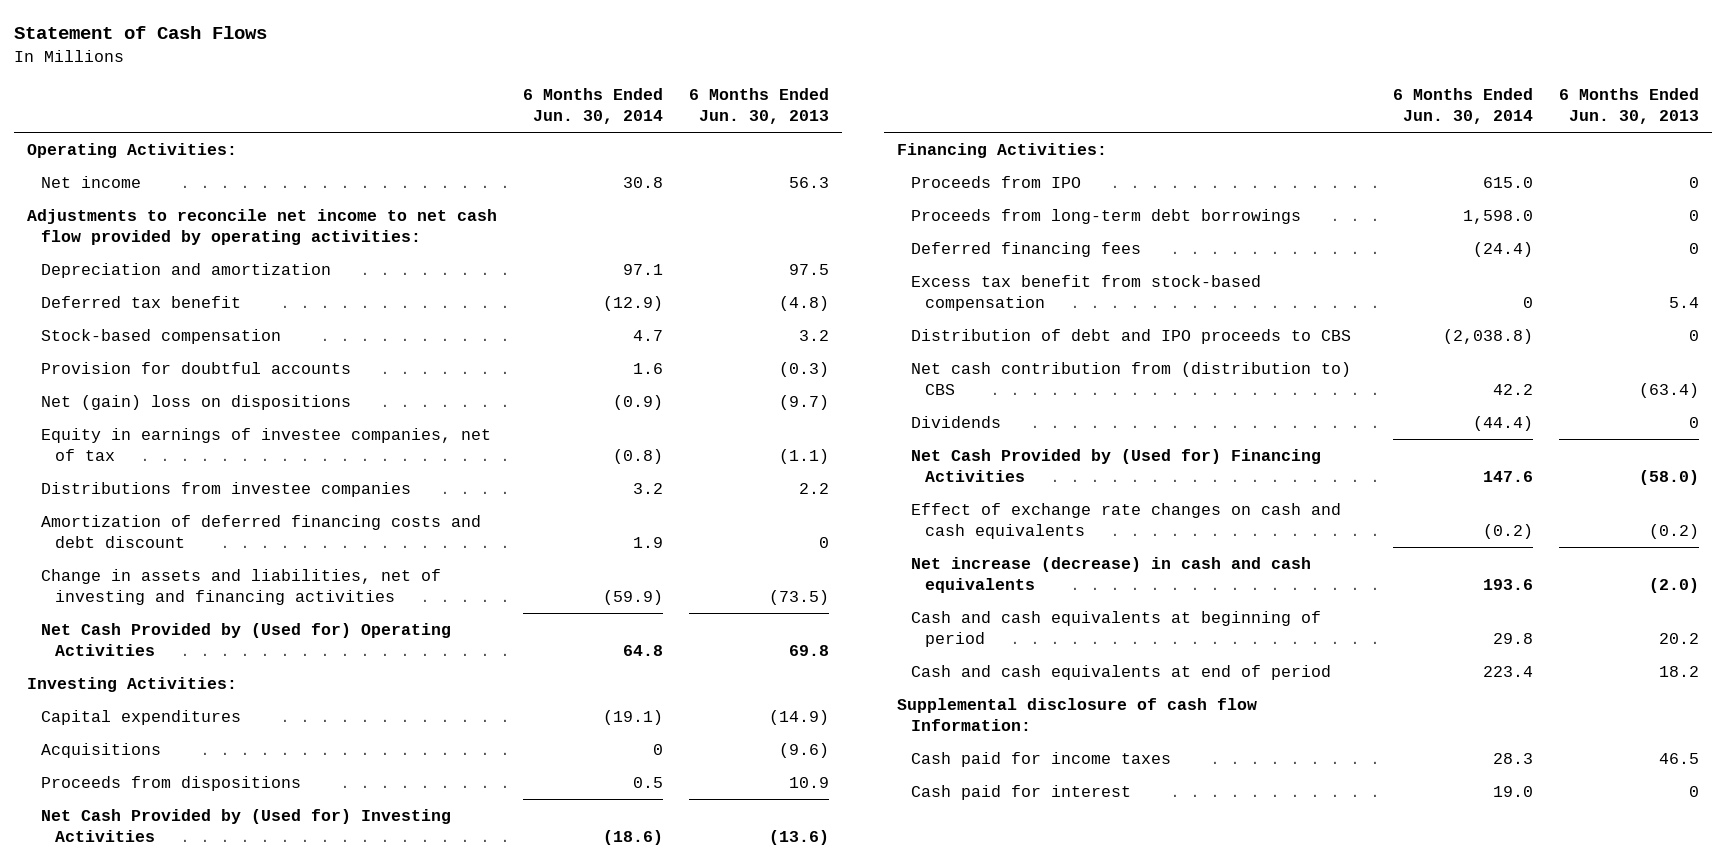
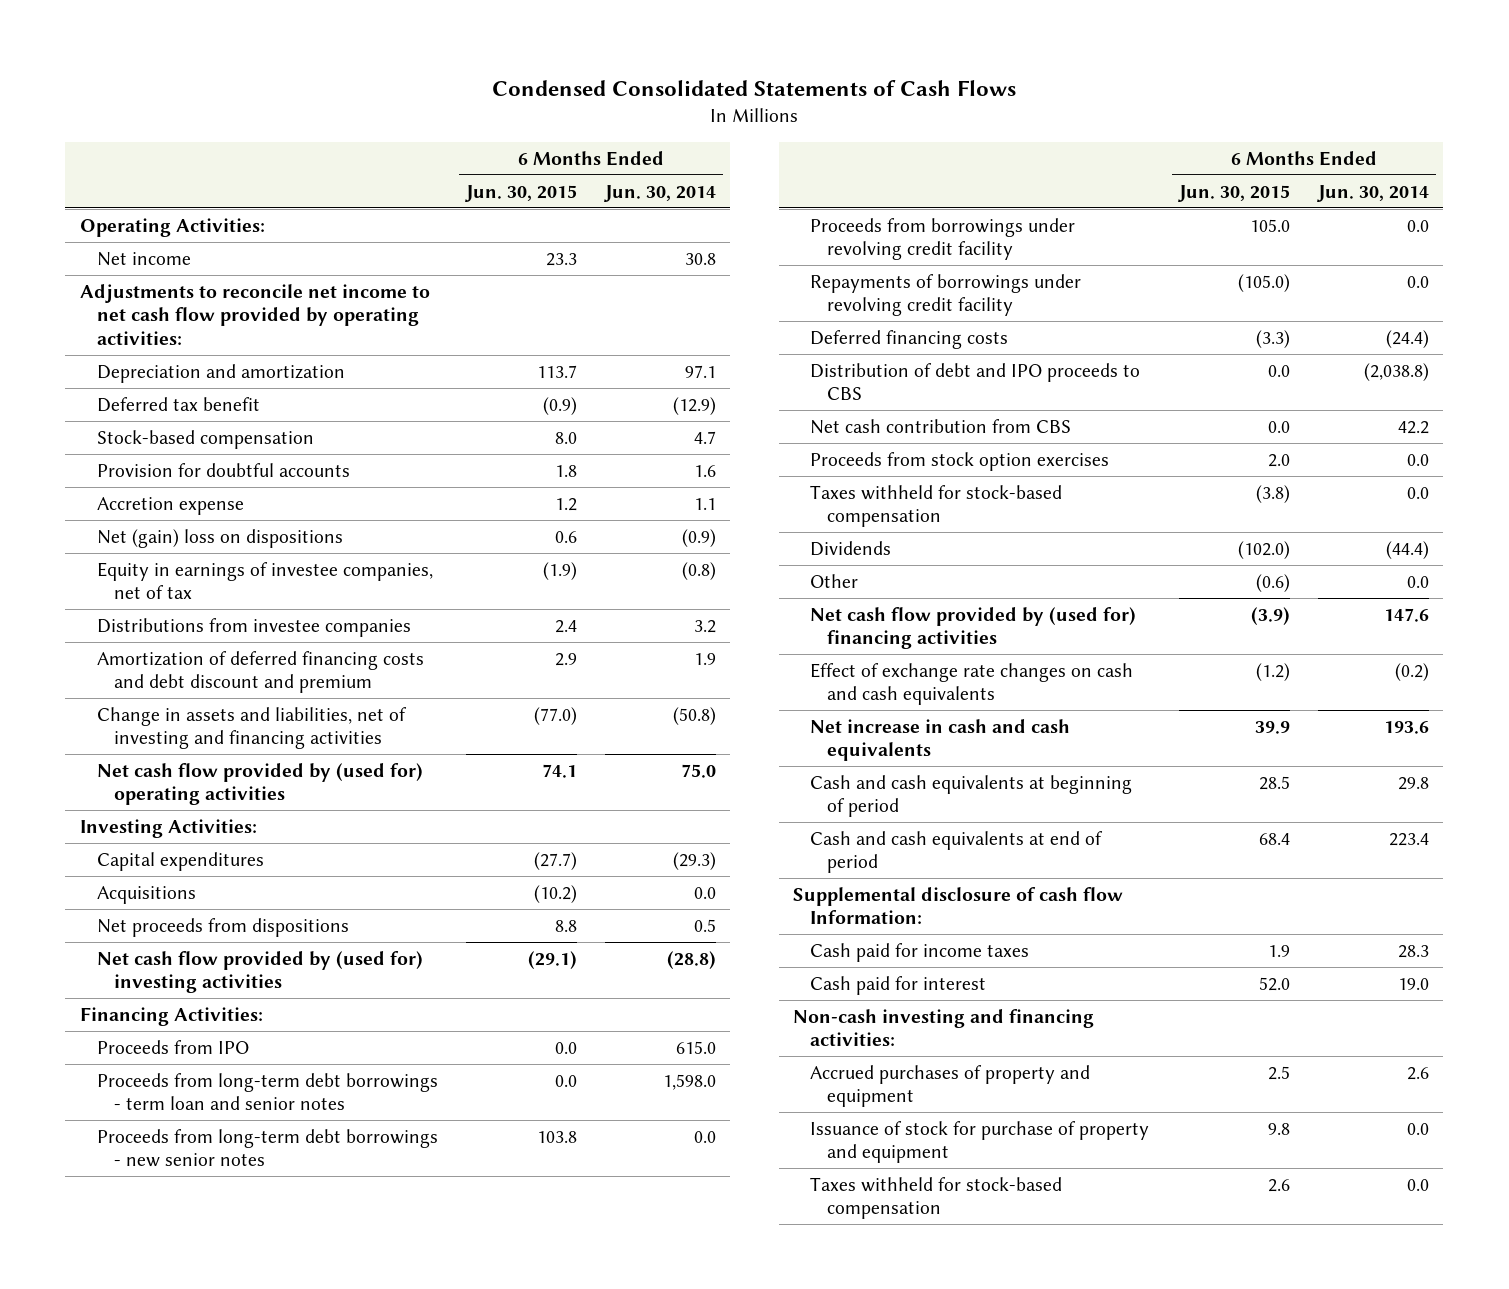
[13,26,267,40] Statement of Cash Flows -> [492,79,1017,96] Condensed Consolidated Statements of Cash Flows
[689,88,830,125] 6 Months Ended Jun. 30, 2013 -> none
none -> [464,184,577,202] Jun. 30, 2015
none -> [96,496,244,515] Accretion expense
[40,515,481,548] Amortization of deferred financing costs and debt discount -> [96,650,424,694] Amortization of deferred financing costs and debt discount and premium
[602,589,663,605] (59.9) -> [672,706,716,725] (50.8)
[40,623,451,656] Net Cash Provided by (Used for) Operating Activities -> [96,762,423,806] Net cash flow provided by (used for) operating activities
[622,644,663,656] 64.8 -> [680,763,716,778] 75.0
[602,710,663,726] (19.1) -> [672,851,716,870] (29.3)
[652,744,663,756] 0 -> [693,886,716,899] 0.0
[40,776,301,792] Proceeds from dispositions -> [96,917,349,937] Net proceeds from dispositions
[40,809,451,842] Net Cash Provided by (Used for) Investing Activities -> [96,950,423,994] Net cash flow provided by (used for) investing activities
[602,829,663,845] (18.6) -> [666,950,716,969] (28.8)
[910,275,1261,311] Excess tax benefit from stock-based compensation -> none
[910,209,1301,225] Proceeds from long-term debt borrowings -> [96,1072,438,1111] Proceeds from long-term debt borrowings - term loan and senior notes
none -> [96,1128,438,1168] Proceeds from long-term debt borrowings - new senior notes
none -> [810,217,1076,261] Proceeds from borrowings under revolving credit facility
none -> [810,273,1082,317] Repayments of borrowings under revolving credit facility
[910,242,1141,258] Deferred financing fees -> [810,329,1009,349] Deferred financing costs
[910,362,1351,395] Net cash contribution from (distribution to) CBS -> [810,418,1072,434] Net cash contribution from CBS
none -> [810,451,1110,471] Proceeds from stock option exercises
none -> [810,484,1063,528] Taxes withheld for stock-based compensation
none -> [810,573,859,588] Other
[910,449,1321,482] Net Cash Provided by (Used for) Financing Activities -> [810,606,1137,650] Net cash flow provided by (used for) financing activities
[910,557,1311,593] Net increase (decrease) in cash and cash equivalents -> [810,718,1071,762] Net increase in cash and cash equivalents
none -> [792,1008,1094,1047] Non-cash investing and financing activities:
none -> [810,1064,1091,1108] Accrued purchases of property and equipment
none -> [810,1120,1150,1164] Issuance of stock for purchase of property and equipment
none -> [810,1176,1063,1220] Taxes withheld for stock-based compensation

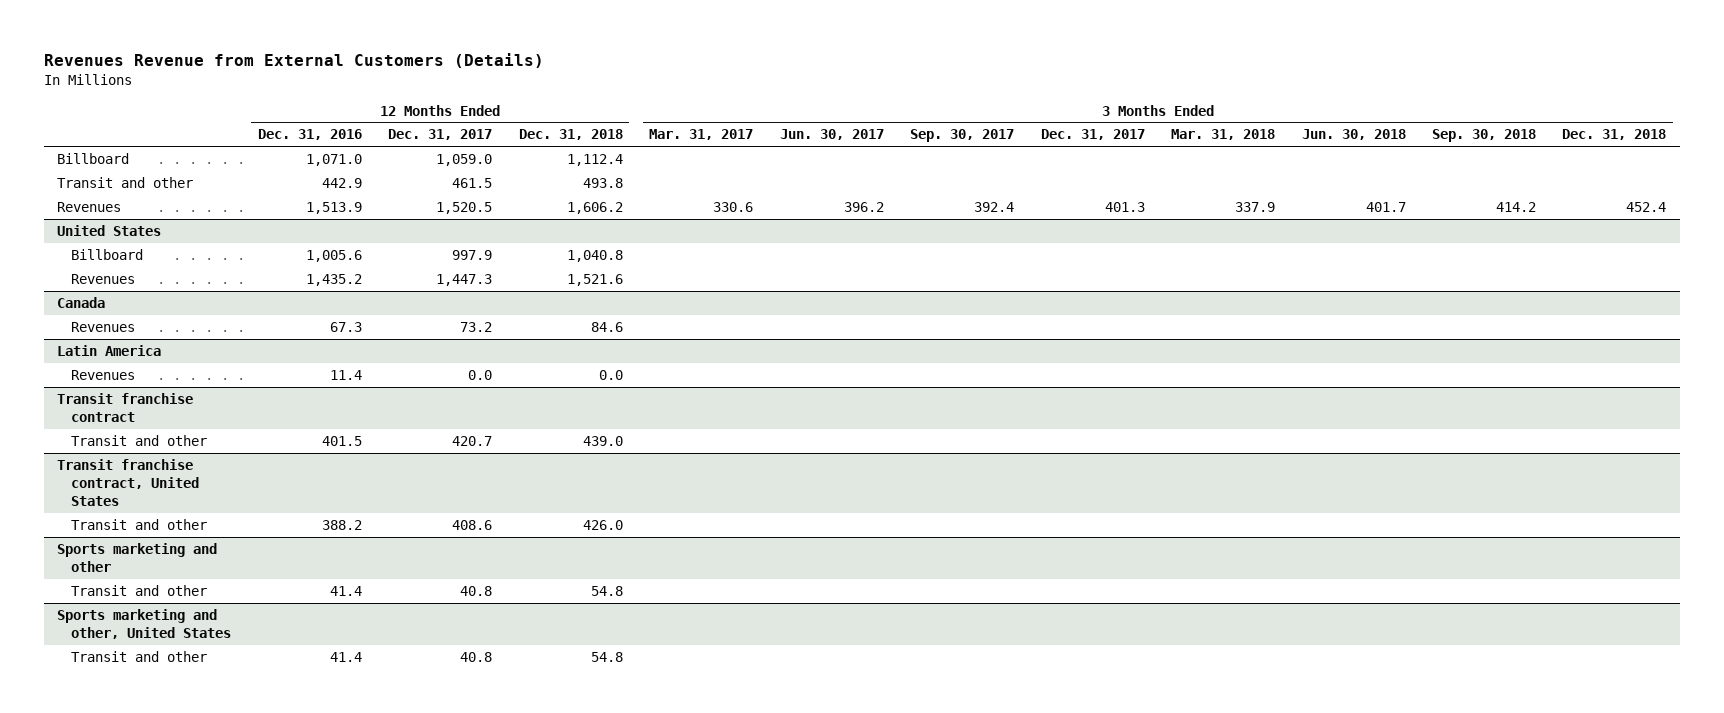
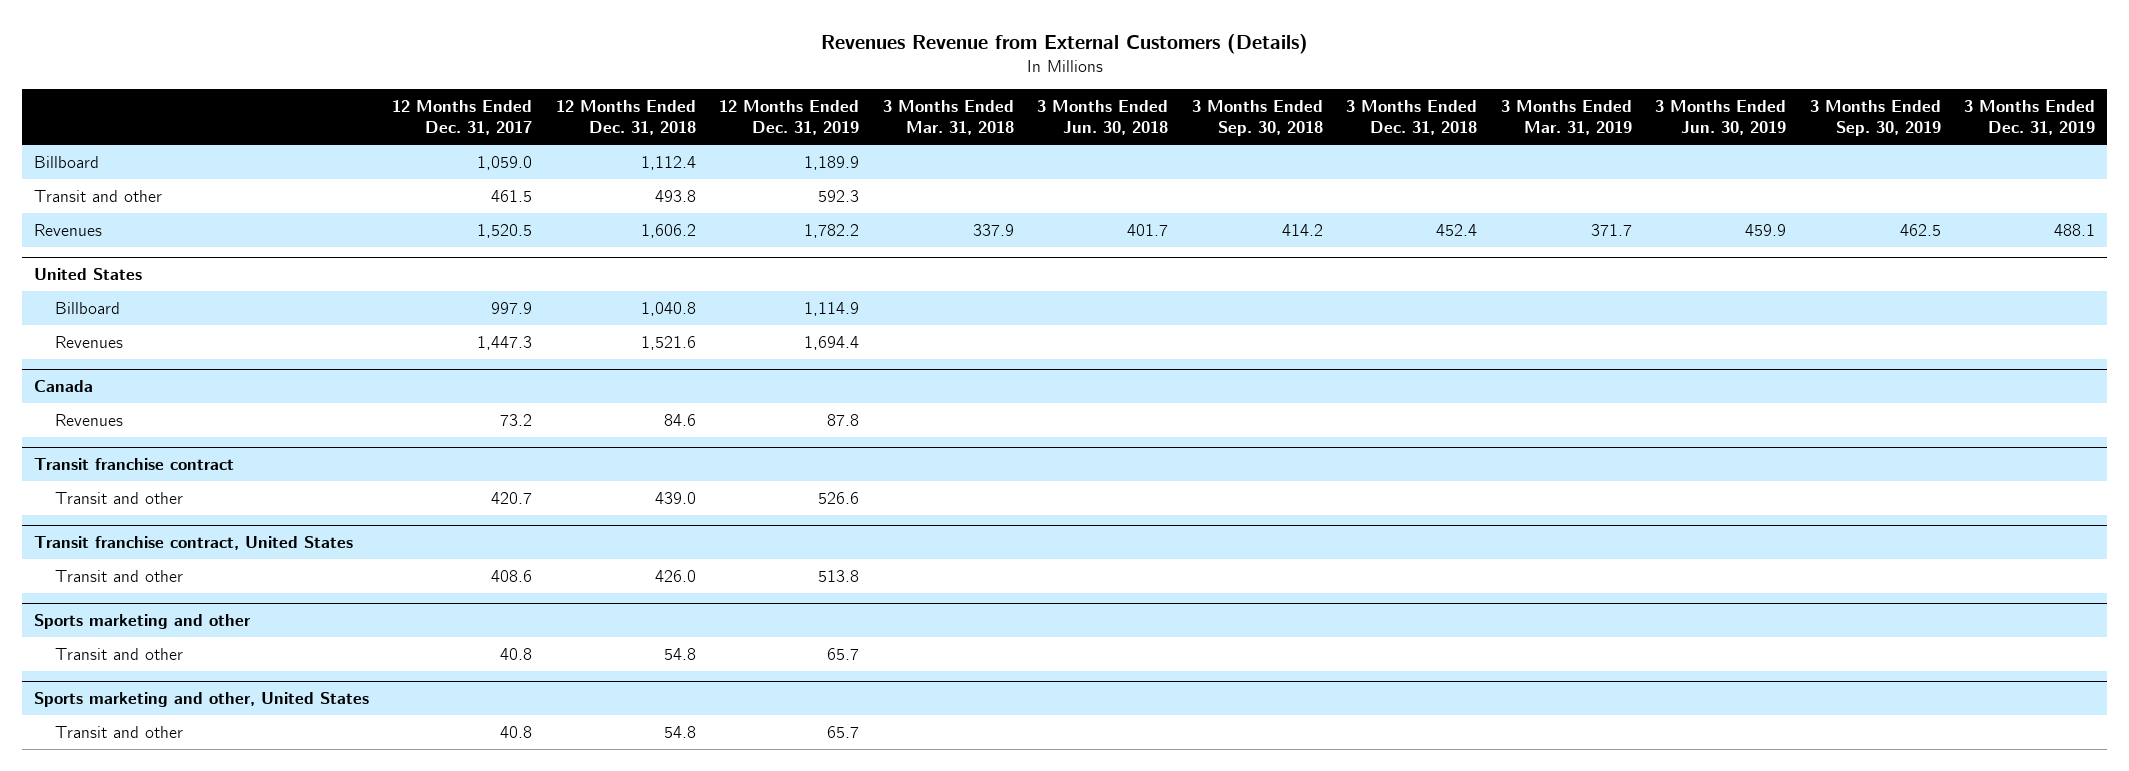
[257,129,362,141] Dec. 31, 2016 -> none
[649,129,754,141] Mar. 31, 2017 -> none
[779,129,884,141] Jun. 30, 2017 -> none
[910,129,1015,143] Sep. 30, 2017 -> none
[1040,129,1145,141] Dec. 31, 2017 -> none
none -> [719,100,860,136] 12 Months Ended Dec. 31, 2019
none -> [1500,100,1632,136] 3 Months Ended Mar. 31, 2019
none -> [1655,100,1787,136] 3 Months Ended Jun. 30, 2019
none -> [1809,100,1941,137] 3 Months Ended Sep. 30, 2019
none -> [1964,100,2096,136] 3 Months Ended Dec. 31, 2019
[57,344,162,356] Latin America -> none
[71,369,136,380] Revenues -> none

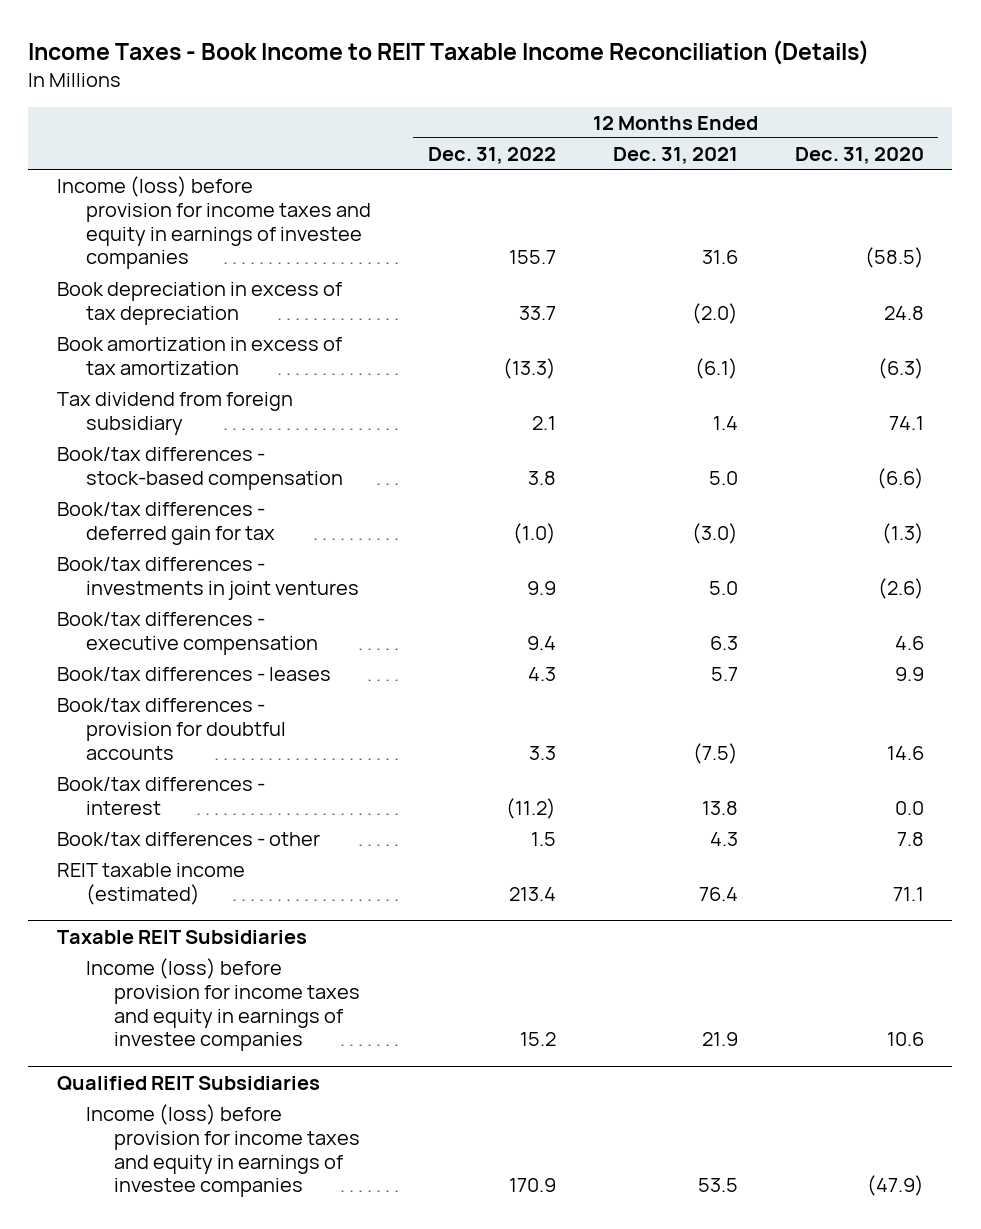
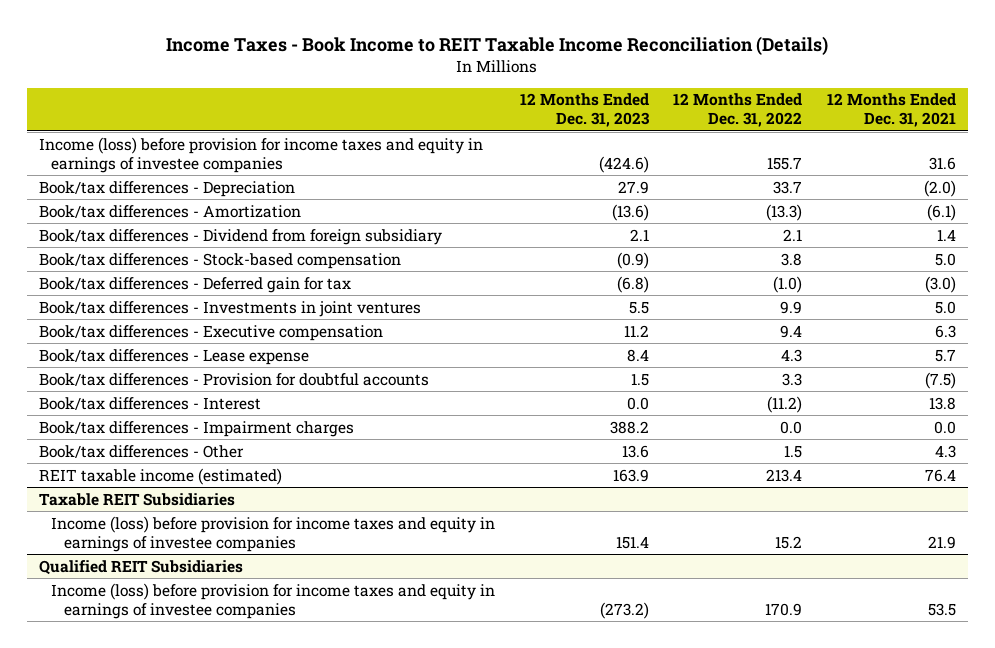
[794,146,924,164] Dec. 31, 2020 -> none
none -> [519,93,650,128] 12 Months Ended Dec. 31, 2023
[57,281,343,325] Book depreciation in excess of tax depreciation -> [38,180,295,197] Book/tax differences - Depreciation
[57,336,343,375] Book amortization in excess of tax amortization -> [38,204,301,218] Book/tax differences - Amortization
[57,391,294,435] Tax dividend from foreign subsidiary -> [38,228,442,245] Book/tax differences - Dividend from foreign subsidiary
[57,446,343,490] Book/tax differences - stock-based compensation -> [38,252,401,269] Book/tax differences - Stock-based compensation
[57,501,275,545] Book/tax differences - deferred gain for tax -> [38,276,351,293] Book/tax differences - Deferred gain for tax
[57,556,359,600] Book/tax differences - investments in joint ventures -> [38,300,421,317] Book/tax differences - Investments in joint ventures
[57,611,318,655] Book/tax differences - executive compensation -> [38,324,383,341] Book/tax differences - Executive compensation
[57,666,332,681] Book/tax differences - leases -> [38,348,309,365] Book/tax differences - Lease expense
[57,697,286,760] Book/tax differences - provision for doubtful accounts -> [38,372,429,386] Book/tax differences - Provision for doubtful accounts
[57,776,266,815] Book/tax differences - interest -> [38,396,261,410] Book/tax differences - Interest
none -> [38,420,354,437] Book/tax differences - Impairment charges
[57,831,321,846] Book/tax differences - other -> [38,444,244,458] Book/tax differences - Other

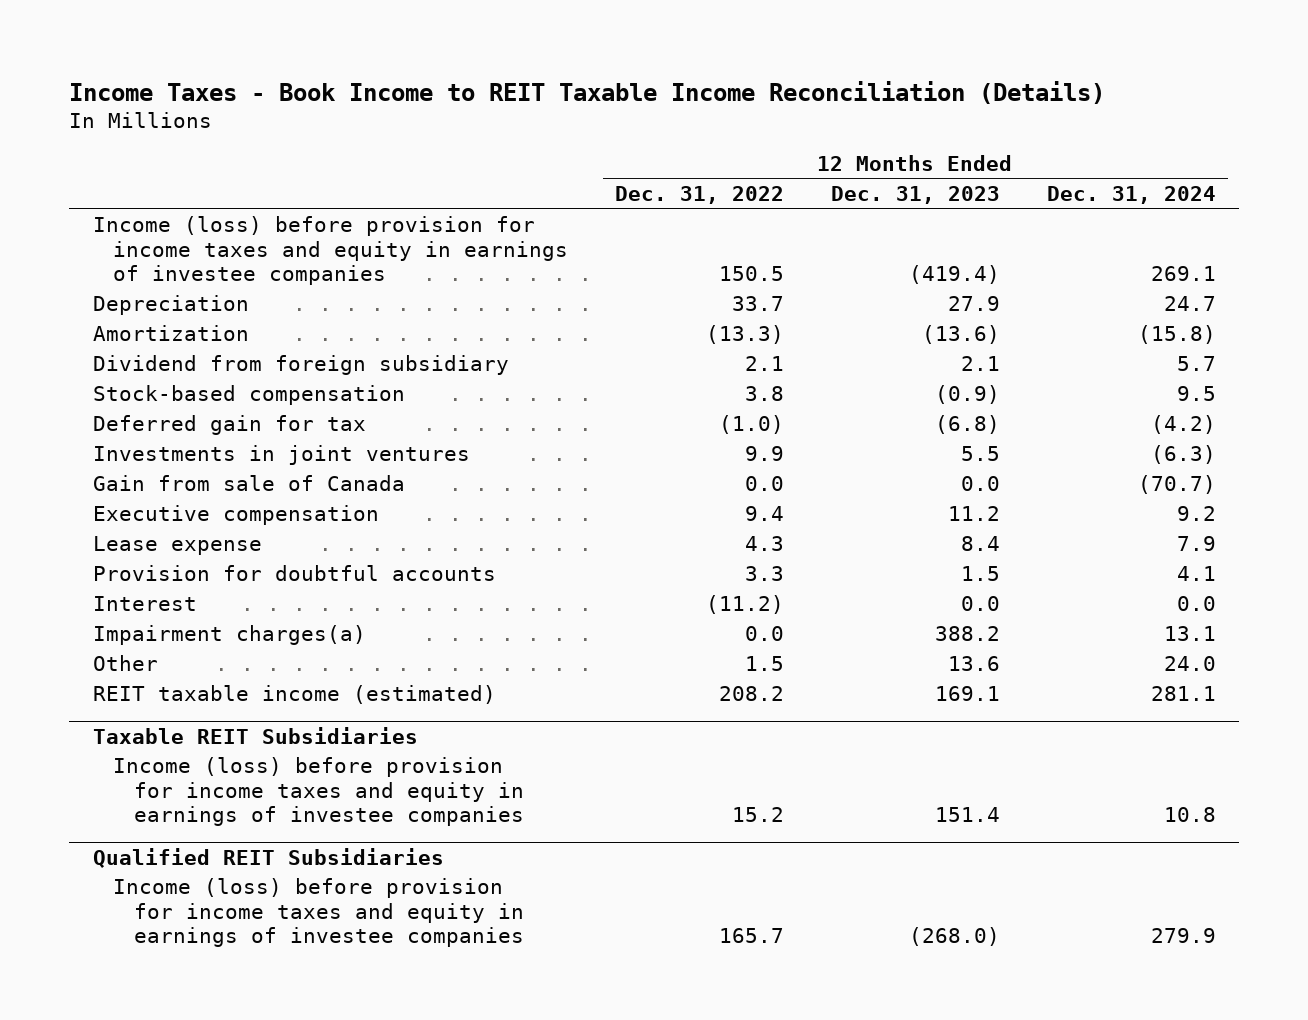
[826,93,956,128] 12 Months Ended Dec. 31, 2021 -> none
none -> [1046,186,1216,205] Dec. 31, 2024
[598,155,649,173] (424.6) -> [908,265,1000,285] (419.4)
[767,156,803,170] 155.7 -> [719,266,785,282] 150.5
[38,180,295,197] Book/tax differences - Depreciation -> [92,295,249,316] Depreciation
[38,204,301,218] Book/tax differences - Amortization -> [92,325,249,342] Amortization
[38,228,442,245] Book/tax differences - Dividend from foreign subsidiary -> [92,355,509,376] Dividend from foreign subsidiary
[38,252,401,269] Book/tax differences - Stock-based compensation -> [92,385,405,406] Stock-based compensation
[38,276,351,293] Book/tax differences - Deferred gain for tax -> [92,415,366,436] Deferred gain for tax
[38,300,421,317] Book/tax differences - Investments in joint ventures -> [92,445,470,466] Investments in joint ventures
none -> [92,475,405,492] Gain from sale of Canada
[38,324,383,341] Book/tax differences - Executive compensation -> [92,505,379,526] Executive compensation
[38,348,309,365] Book/tax differences - Lease expense -> [92,536,262,556] Lease expense
[38,372,429,386] Book/tax differences - Provision for doubtful accounts -> [92,565,496,582] Provision for doubtful accounts
[38,396,261,410] Book/tax differences - Interest -> [92,596,197,612] Interest
[38,420,354,437] Book/tax differences - Impairment charges -> [92,625,366,646] Impairment charges(a)
[38,444,244,458] Book/tax differences - Other -> [92,655,158,672] Other
[612,468,649,482] 163.9 -> [934,686,1000,702] 169.1
[766,468,803,482] 213.4 -> [719,686,785,702] 208.2
[599,601,649,619] (273.2) -> [908,927,1000,947] (268.0)
[765,602,803,616] 170.9 -> [719,928,785,944] 165.7

